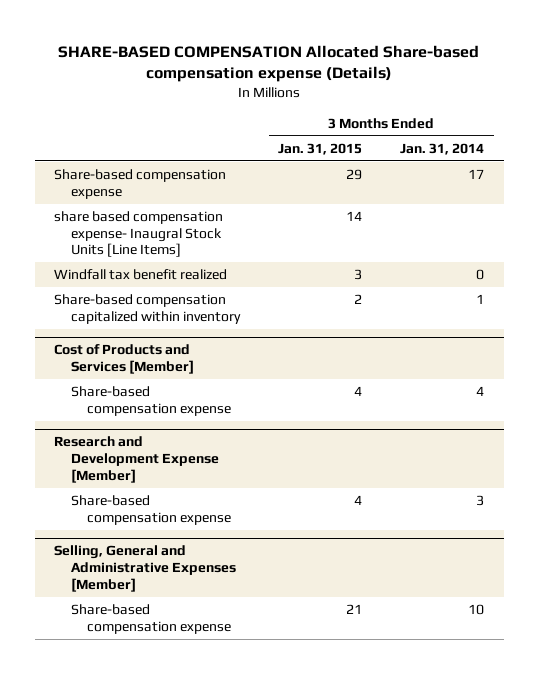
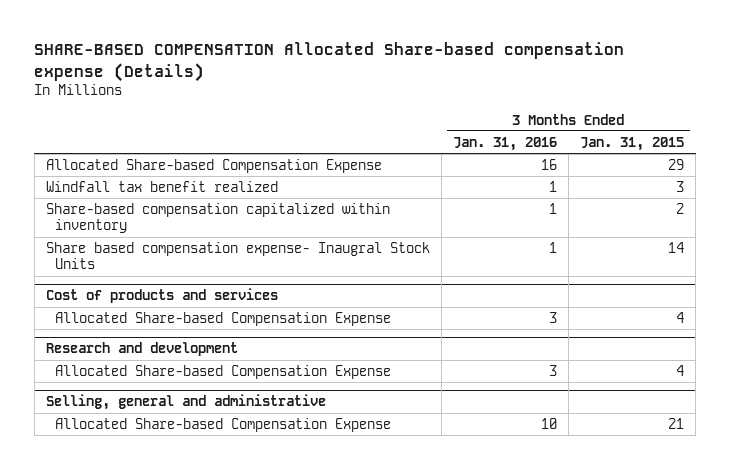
[400,142,485,155] Jan. 31, 2014 -> none
none -> [452,136,557,151] Jan. 31, 2016
[54,210,224,258] share based compensation expense- Inaugral Stock Units [Line Items] -> none
[54,168,227,199] Share-based compensation expense -> [45,158,382,173] Allocated Share-based Compensation Expense
none -> [45,241,430,270] Share based compensation expense- Inaugral Stock Units
[54,344,194,374] Cost of Products and Services [Member] -> [45,288,278,304] Cost of products and services
[70,385,232,416] Share-based compensation expense -> [55,311,392,326] Allocated Share-based Compensation Expense
[54,436,219,483] Research and Development Expense [Member] -> [45,342,238,357] Research and development
[70,494,232,525] Share-based compensation expense -> [55,364,392,379] Allocated Share-based Compensation Expense
[54,545,236,592] Selling, General and Administrative Expenses [Member] -> [45,394,326,411] Selling, general and administrative
[70,603,232,634] Share-based compensation expense -> [55,417,392,432] Allocated Share-based Compensation Expense

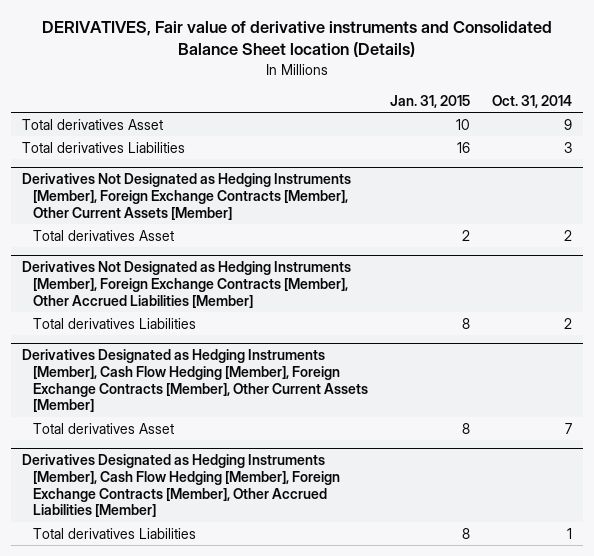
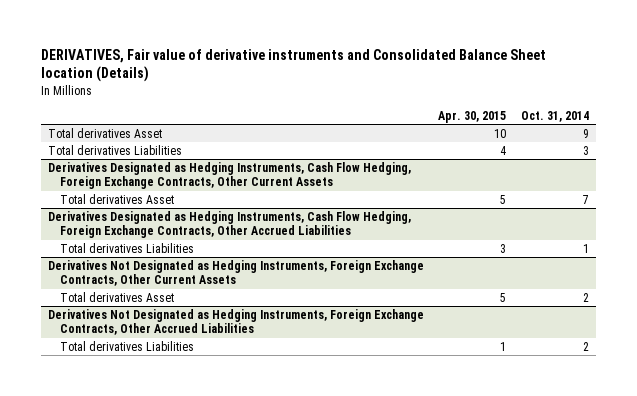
[389,94,470,108] Jan. 31, 2015 -> none
none -> [438,110,507,123] Apr. 30, 2015
[22,173,352,220] Derivatives Not Designated as Hedging Instruments [Member], Foreign Exchange Contracts [Member], Other Current Assets [Member] -> none
[33,229,175,241] Total derivatives Asset -> none
[22,261,352,308] Derivatives Not Designated as Hedging Instruments [Member], Foreign Exchange Contracts [Member], Other Accrued Liabilities [Member] -> none
[33,317,197,329] Total derivatives Liabilities -> none
[22,349,369,413] Derivatives Designated as Hedging Instruments [Member], Cash Flow Hedging [Member], Foreign Exchange Contracts [Member], Other Current Assets [Member] -> [47,161,411,190] Derivatives Designated as Hedging Instruments, Cash Flow Hedging, Foreign Exchange Contracts, Other Current Assets
[22,454,341,518] Derivatives Designated as Hedging Instruments [Member], Cash Flow Hedging [Member], Foreign Exchange Contracts [Member], Other Accrued Liabilities [Member] -> [47,210,411,239] Derivatives Designated as Hedging Instruments, Cash Flow Hedging, Foreign Exchange Contracts, Other Accrued Liabilities
none -> [47,259,424,287] Derivatives Not Designated as Hedging Instruments, Foreign Exchange Contracts, Other Current Assets
none -> [59,291,174,302] Total derivatives Asset
none -> [47,308,424,336] Derivatives Not Designated as Hedging Instruments, Foreign Exchange Contracts, Other Accrued Liabilities
none -> [59,340,194,351] Total derivatives Liabilities

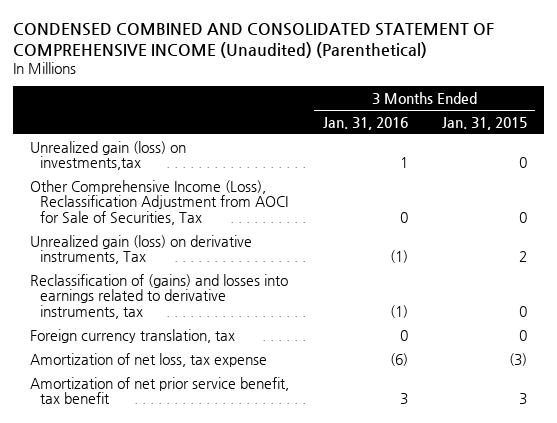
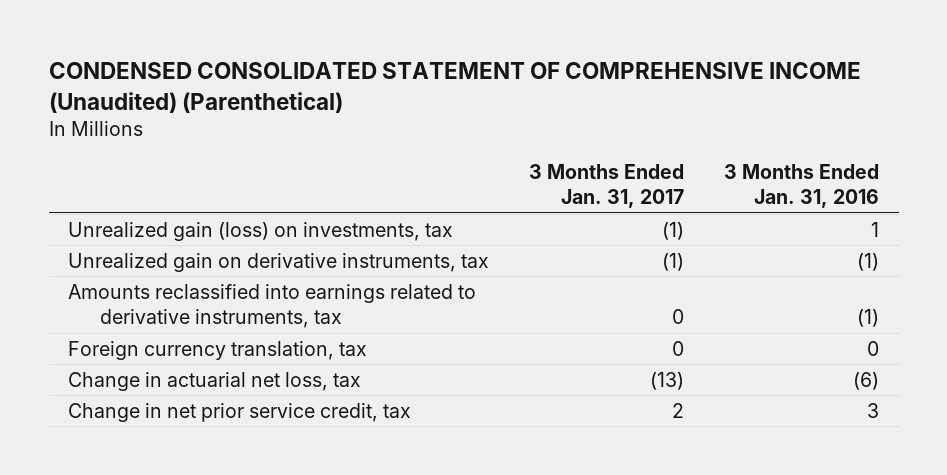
[13,22,495,58] CONDENSED COMBINED AND CONSOLIDATED STATEMENT OF COMPREHENSIVE INCOME (Unaudited) (Parenthetical) -> [48,62,861,113] CONDENSED CONSOLIDATED STATEMENT OF COMPREHENSIVE INCOME (Unaudited) (Parenthetical)
[441,116,527,130] Jan. 31, 2015 -> none
none -> [529,163,685,209] 3 Months Ended Jan. 31, 2017
[29,179,288,226] Other Comprehensive Income (Loss), Reclassification Adjustment from AOCI for Sale of Securities, Tax -> none
[29,140,186,171] Unrealized gain (loss) on investments,tax -> [68,221,454,241] Unrealized gain (loss) on investments, tax
[29,234,252,265] Unrealized gain (loss) on derivative instruments, Tax -> [68,252,490,272] Unrealized gain on derivative instruments, tax
[29,273,288,320] Reclassification of (gains) and losses into earnings related to derivative instruments, tax -> [68,283,477,329] Amounts reclassified into earnings related to derivative instruments, tax
[29,352,267,367] Amortization of net loss, tax expense -> [68,371,362,391] Change in actuarial net loss, tax
[29,376,289,405] Amortization of net prior service benefit, tax benefit -> [68,402,412,422] Change in net prior service credit, tax

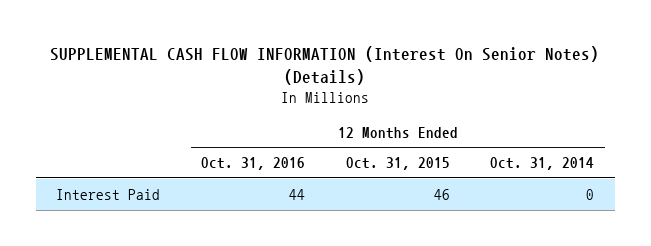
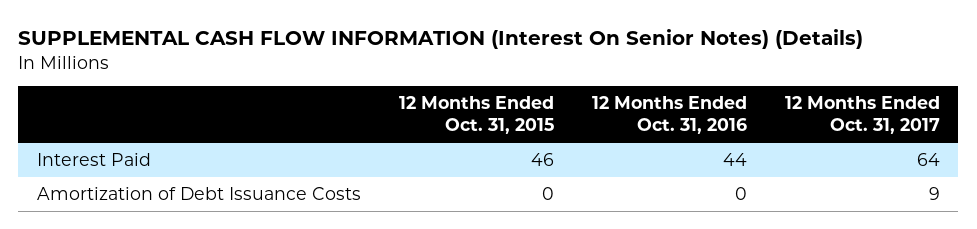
[490,157,595,171] Oct. 31, 2014 -> none
none -> [784,96,940,135] 12 Months Ended Oct. 31, 2017
none -> [37,186,362,200] Amortization of Debt Issuance Costs

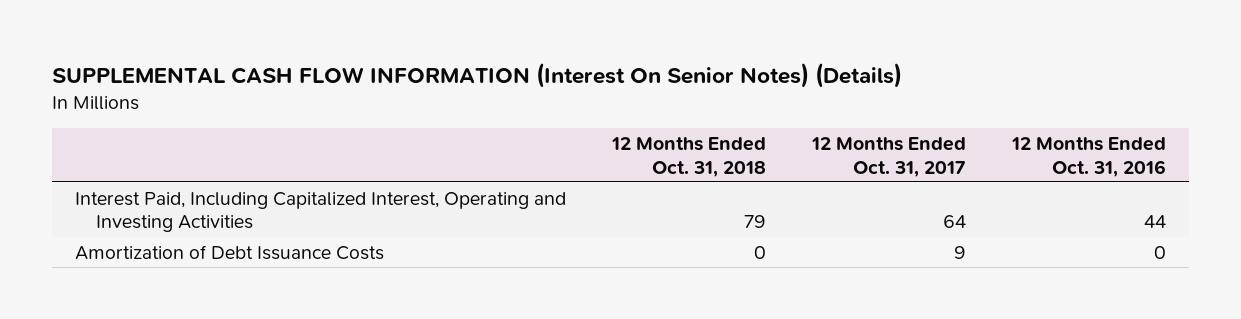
[398,96,554,135] 12 Months Ended Oct. 31, 2015 -> none
none -> [611,136,767,177] 12 Months Ended Oct. 31, 2018
[37,152,152,166] Interest Paid -> [75,191,567,233] Interest Paid, Including Capitalized Interest, Operating and Investing Activities

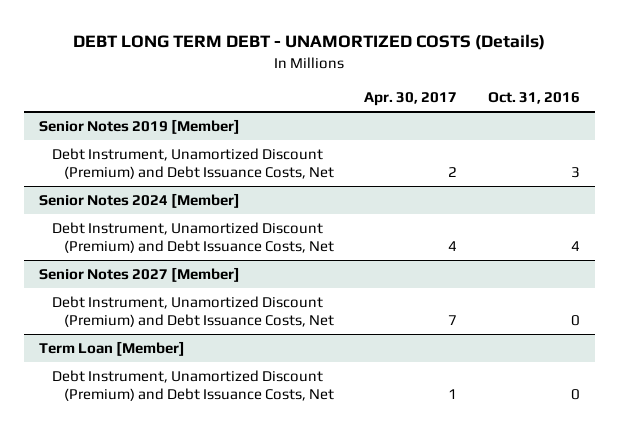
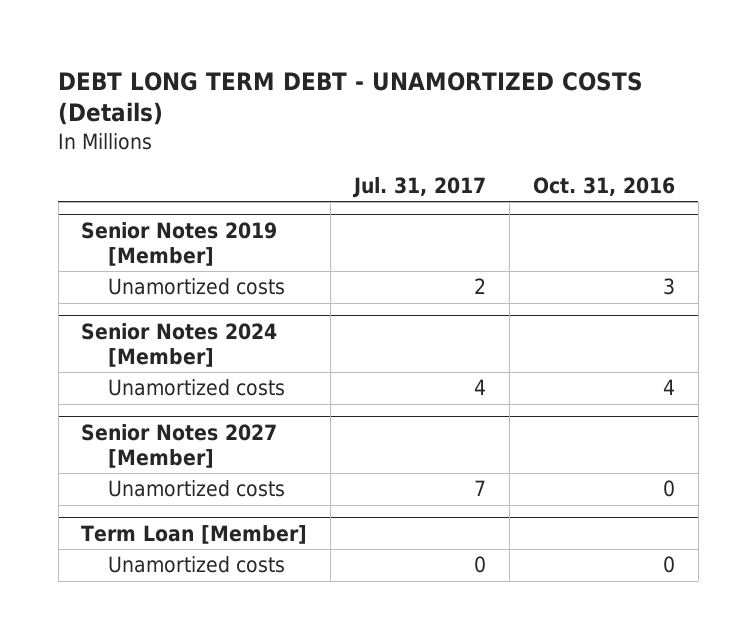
[364,92,458,107] Apr. 30, 2017 -> none
none -> [352,176,487,198] Jul. 31, 2017
[51,147,335,179] Debt Instrument, Unamortized Discount (Premium) and Debt Issuance Costs, Net -> [108,278,286,296] Unamortized costs
[51,221,335,253] Debt Instrument, Unamortized Discount (Premium) and Debt Issuance Costs, Net -> [108,379,286,397] Unamortized costs
[51,295,335,327] Debt Instrument, Unamortized Discount (Premium) and Debt Issuance Costs, Net -> [108,480,286,498] Unamortized costs
[51,369,335,401] Debt Instrument, Unamortized Discount (Premium) and Debt Issuance Costs, Net -> [108,556,286,574] Unamortized costs

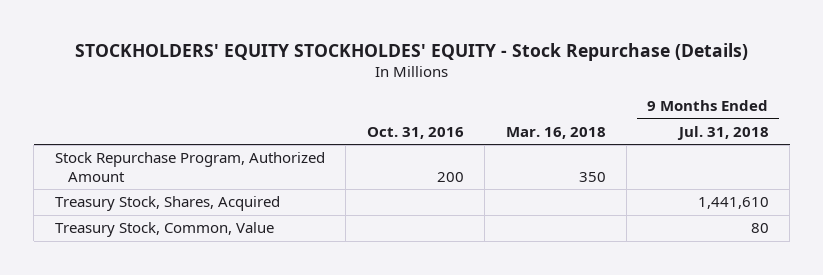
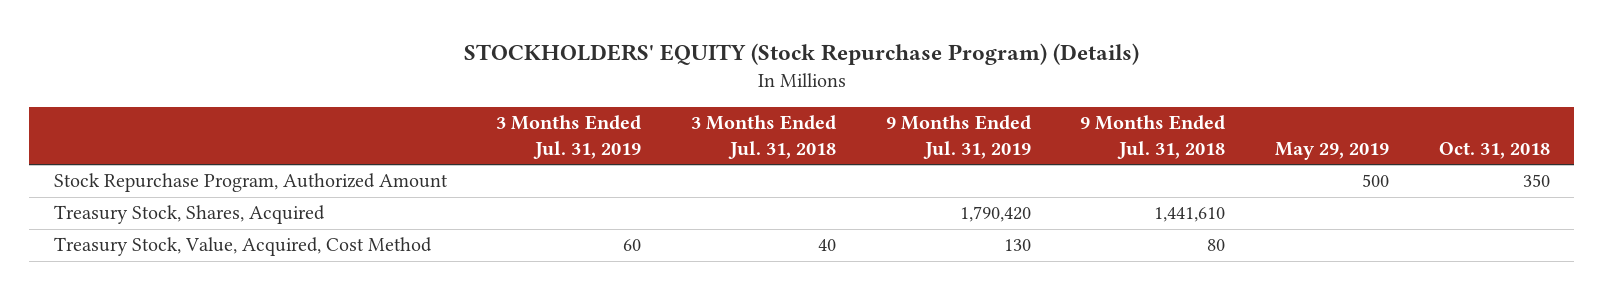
[74,42,748,61] STOCKHOLDERS' EQUITY STOCKHOLDES' EQUITY - Stock Repurchase (Details) -> [463,42,1139,65] STOCKHOLDERS' EQUITY (Stock Repurchase Program) (Details)
[366,126,464,139] Oct. 31, 2016 -> none
[505,126,606,139] Mar. 16, 2018 -> none
none -> [496,115,642,159] 3 Months Ended Jul. 31, 2019
none -> [691,115,837,159] 3 Months Ended Jul. 31, 2018
none -> [885,115,1031,159] 9 Months Ended Jul. 31, 2019
none -> [1275,141,1390,160] May 29, 2019
none -> [1438,141,1550,159] Oct. 31, 2018
[54,222,274,238] Treasury Stock, Common, Value -> none
none -> [53,237,432,257] Treasury Stock, Value, Acquired, Cost Method

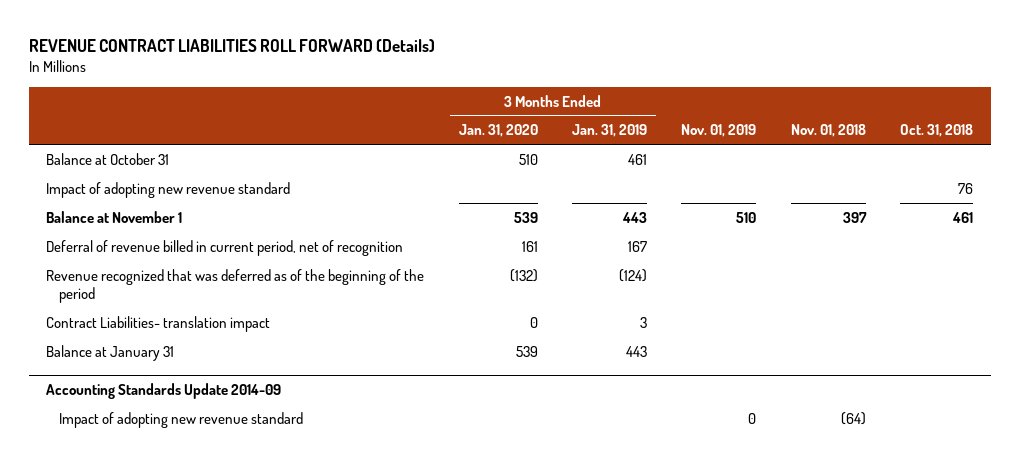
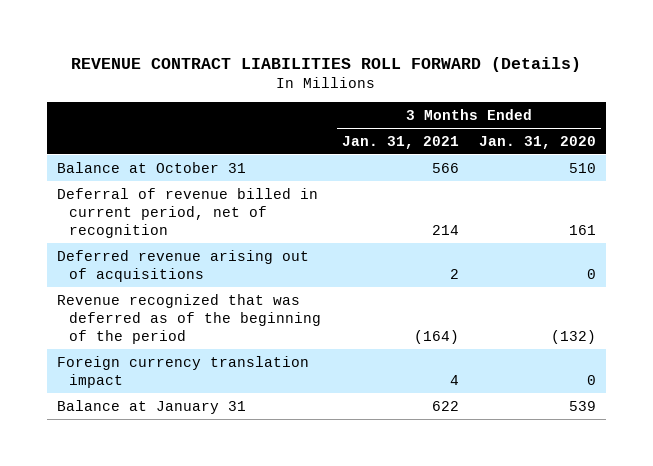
[572,124,648,138] Jan. 31, 2019 -> none
[681,124,757,138] Nov. 01, 2019 -> none
[790,124,866,138] Nov. 01, 2018 -> none
[900,124,974,138] Oct. 31, 2018 -> none
none -> [341,135,459,149] Jan. 31, 2021
[46,181,291,198] Impact of adopting new revenue standard -> none
[46,210,183,223] Balance at November 1 -> none
none -> [56,249,309,282] Deferred revenue arising out of acquisitions
[46,315,271,332] Contract Liabilities- translation impact -> [56,355,309,388] Foreign currency translation impact
[46,382,282,399] Accounting Standards Update 2014-09 -> none
[59,411,304,428] Impact of adopting new revenue standard -> none

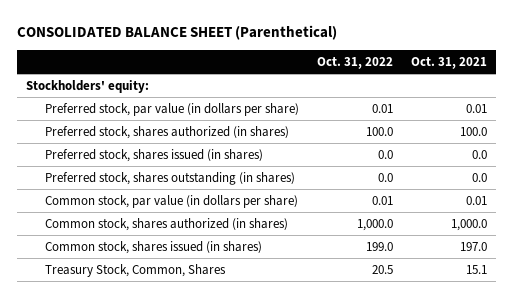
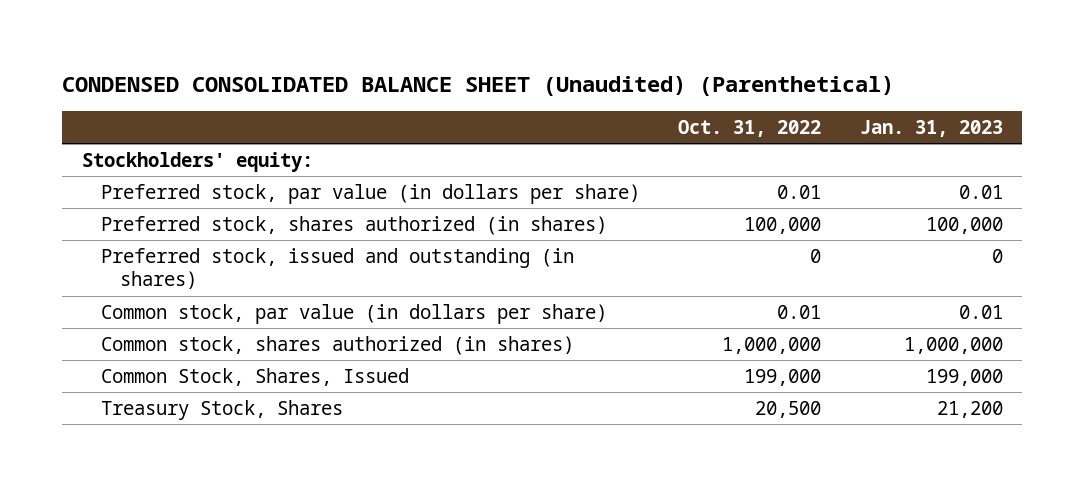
[16,25,337,41] CONSOLIDATED BALANCE SHEET (Parenthetical) -> [62,75,895,96] CONDENSED CONSOLIDATED BALANCE SHEET (Unaudited) (Parenthetical)
[411,57,488,70] Oct. 31, 2021 -> none
none -> [859,119,1003,137] Jan. 31, 2023
[44,148,263,162] Preferred stock, shares issued (in shares) -> none
[366,126,394,136] 100.0 -> [744,217,822,235] 100,000
[44,171,295,185] Preferred stock, shares outstanding (in shares) -> [100,248,574,290] Preferred stock, issued and outstanding (in shares)
[378,172,394,182] 0.0 -> [810,249,822,264] 0
[357,218,394,231] 1,000.0 -> [722,337,822,355] 1,000,000
[44,240,262,254] Common stock, shares issued (in shares) -> [100,368,409,387] Common Stock, Shares, Issued
[366,241,394,251] 199.0 -> [744,369,822,387] 199,000
[44,263,226,277] Treasury Stock, Common, Shares -> [100,400,343,421] Treasury Stock, Shares
[372,264,394,274] 20.5 -> [755,401,822,419] 20,500

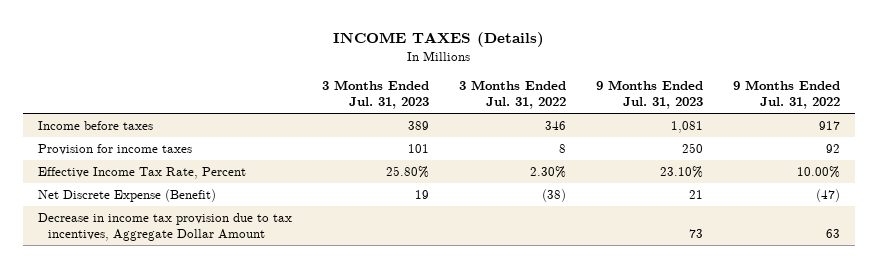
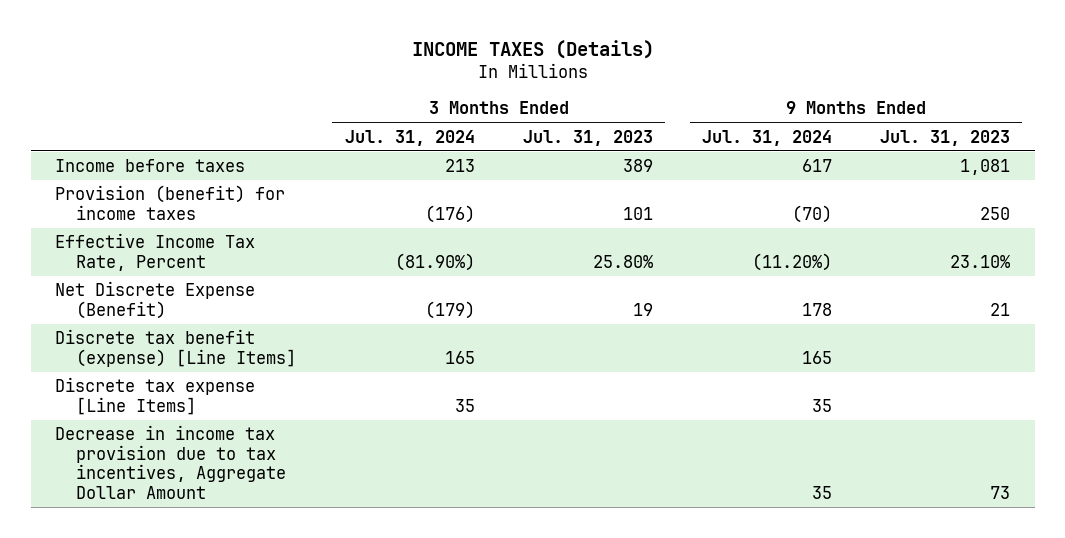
[458,80,566,110] 3 Months Ended Jul. 31, 2022 -> none
[733,80,841,110] 9 Months Ended Jul. 31, 2022 -> none
none -> [344,129,475,146] Jul. 31, 2024
none -> [701,129,832,146] Jul. 31, 2024
[37,143,192,155] Provision for income taxes -> [54,185,285,220] Provision (benefit) for income taxes
none -> [54,329,297,367] Discrete tax benefit (expense) [Line Items]
none -> [54,377,255,415] Discrete tax expense [Line Items]

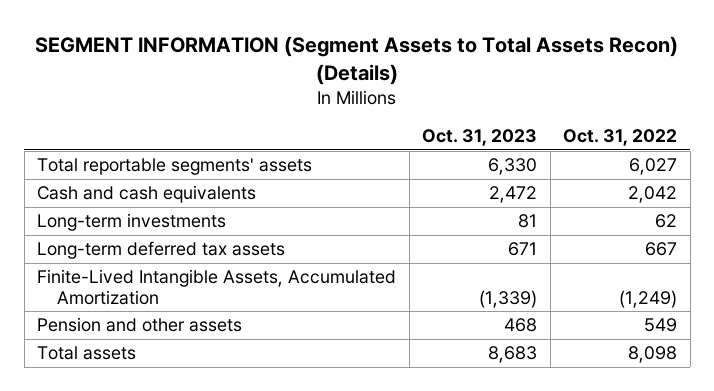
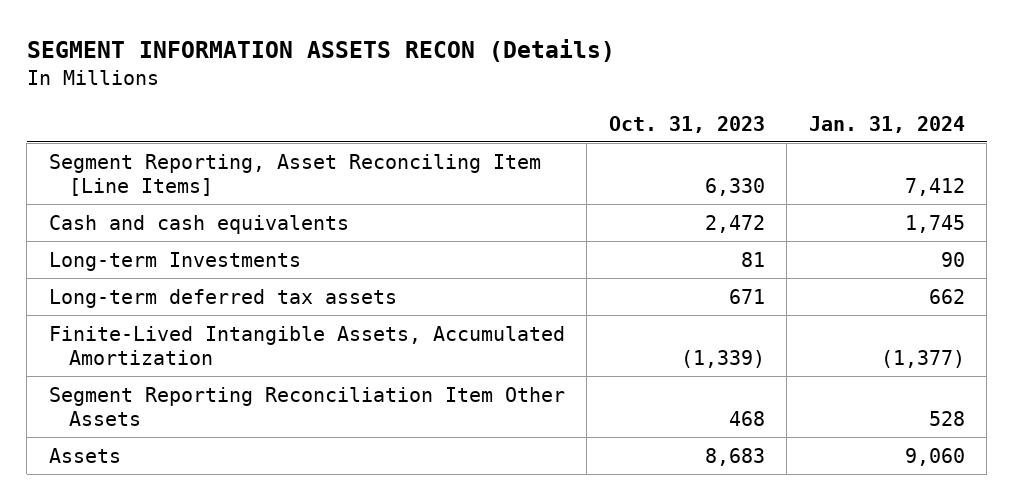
[35,36,679,86] SEGMENT INFORMATION (Segment Assets to Total Assets Recon) (Details) -> [26,38,615,62] SEGMENT INFORMATION ASSETS RECON (Details)
[563,129,678,147] Oct. 31, 2022 -> none
none -> [808,115,965,133] Jan. 31, 2024
[37,158,313,176] Total reportable segments' assets -> [48,153,541,197] Segment Reporting, Asset Reconciling Item [Line Items]
[37,213,227,232] Long-term investments -> [48,251,301,271] Long-term Investments
[37,317,243,333] Pension and other assets -> [48,386,565,427] Segment Reporting Reconciliation Item Other Assets
[37,346,137,361] Total assets -> [48,447,121,463] Assets

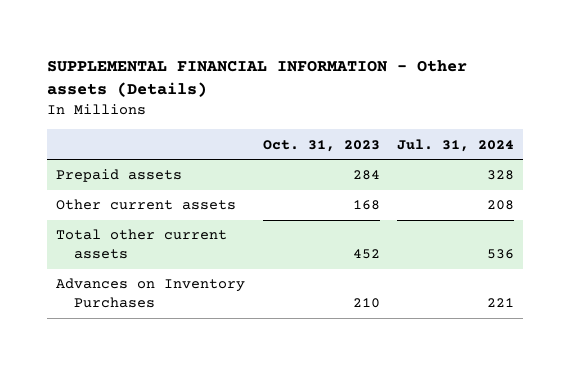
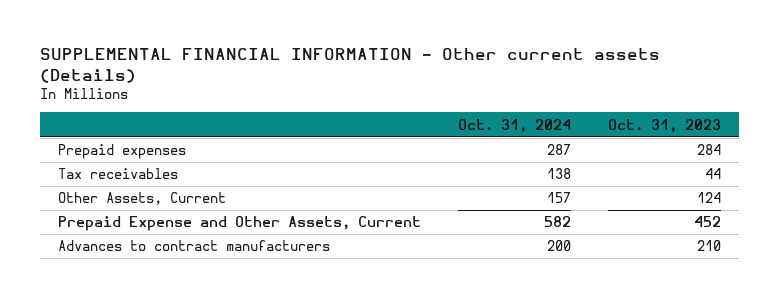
[47,59,468,97] SUPPLEMENTAL FINANCIAL INFORMATION - Other assets (Details) -> [39,48,660,84] SUPPLEMENTAL FINANCIAL INFORMATION - Other current assets (Details)
[397,138,515,152] Jul. 31, 2024 -> none
none -> [458,118,572,133] Oct. 31, 2024
[56,169,183,183] Prepaid assets -> [58,144,187,160] Prepaid expenses
none -> [58,168,179,180] Tax receivables
[56,199,237,211] Other current assets -> [58,192,227,206] Other Assets, Current
[352,200,380,211] 168 -> [696,192,721,204] 124
[56,229,228,260] Total other current assets -> [58,216,422,232] Prepaid Expense and Other Assets, Current
[56,278,246,309] Advances on Inventory Purchases -> [58,240,331,252] Advances to contract manufacturers

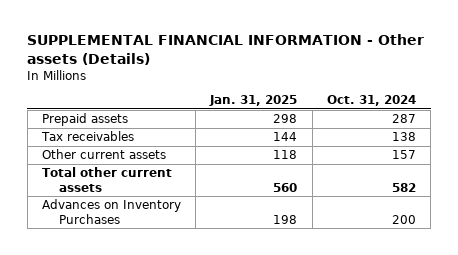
[39,48,660,84] SUPPLEMENTAL FINANCIAL INFORMATION - Other current assets (Details) -> [27,34,425,65] SUPPLEMENTAL FINANCIAL INFORMATION - Other assets (Details)
[607,118,721,133] Oct. 31, 2023 -> none
none -> [209,95,298,107] Jan. 31, 2025
[58,144,187,160] Prepaid expenses -> [41,113,128,127] Prepaid assets
[58,192,227,206] Other Assets, Current -> [41,149,166,160] Other current assets
[58,216,422,232] Prepaid Expense and Other Assets, Current -> [41,167,172,192] Total other current assets
[58,240,331,252] Advances to contract manufacturers -> [41,199,181,224] Advances on Inventory Purchases

